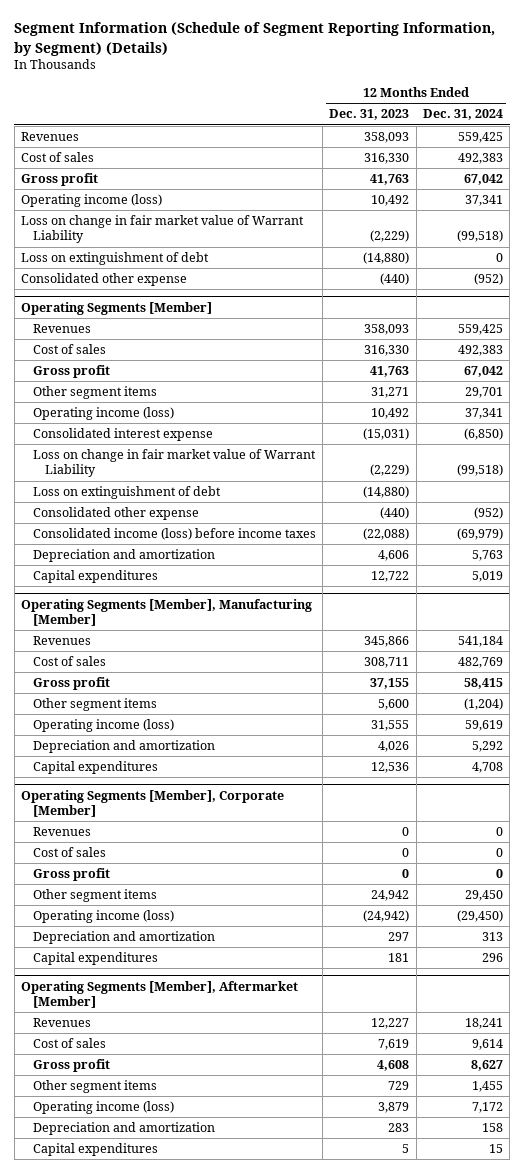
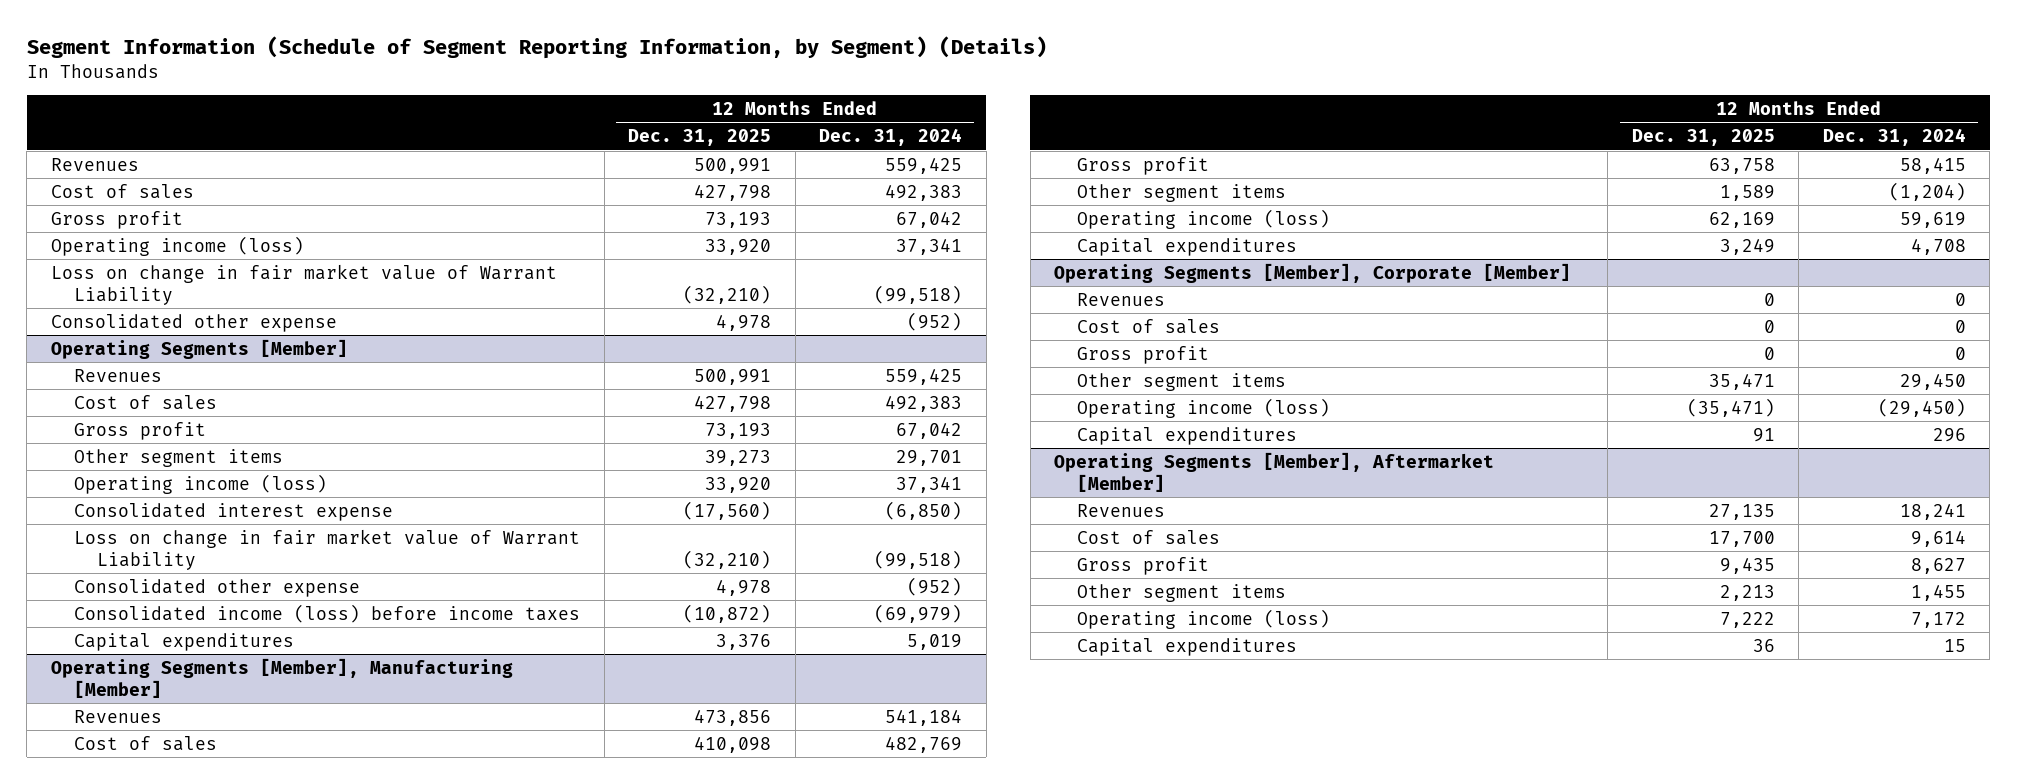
[329,109,410,121] Dec. 31, 2023 -> none
none -> [628,129,772,147] Dec. 31, 2025
[20,252,209,266] Loss on extinguishment of debt -> none
[32,486,221,500] Loss on extinguishment of debt -> none
[32,549,215,563] Depreciation and amortization -> none
[32,740,215,754] Depreciation and amortization -> none
[32,931,215,945] Depreciation and amortization -> none
[32,1122,215,1136] Depreciation and amortization -> none

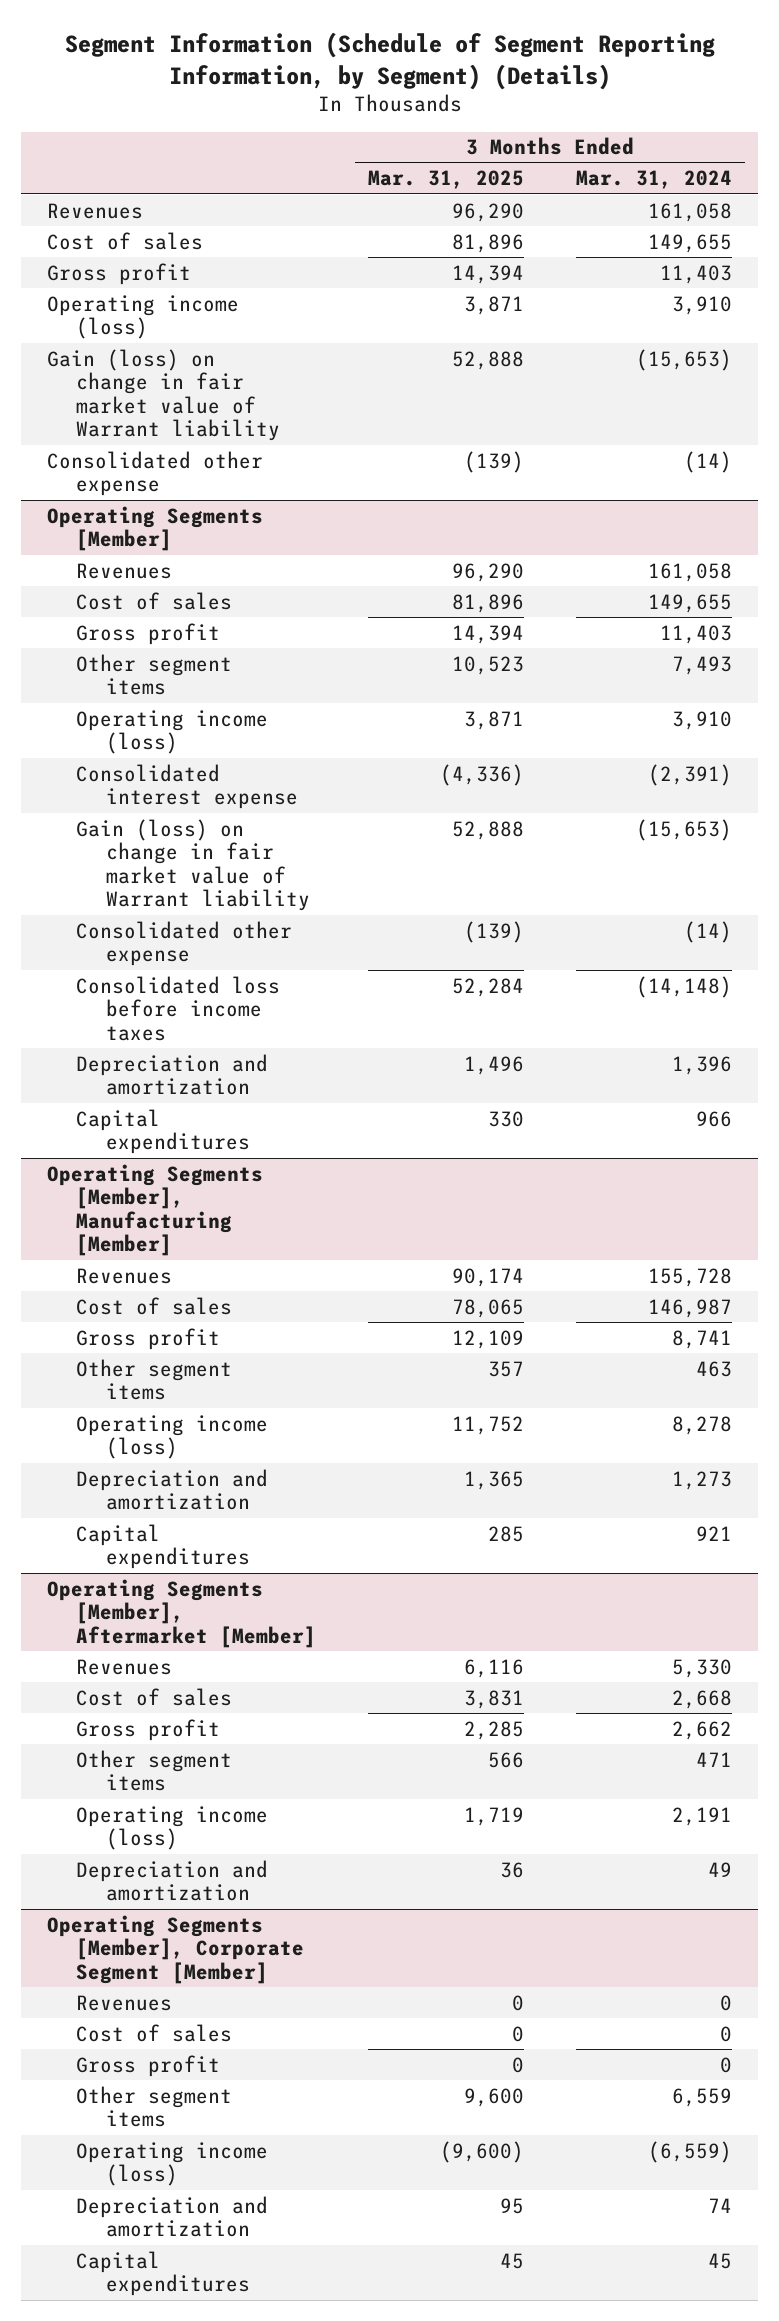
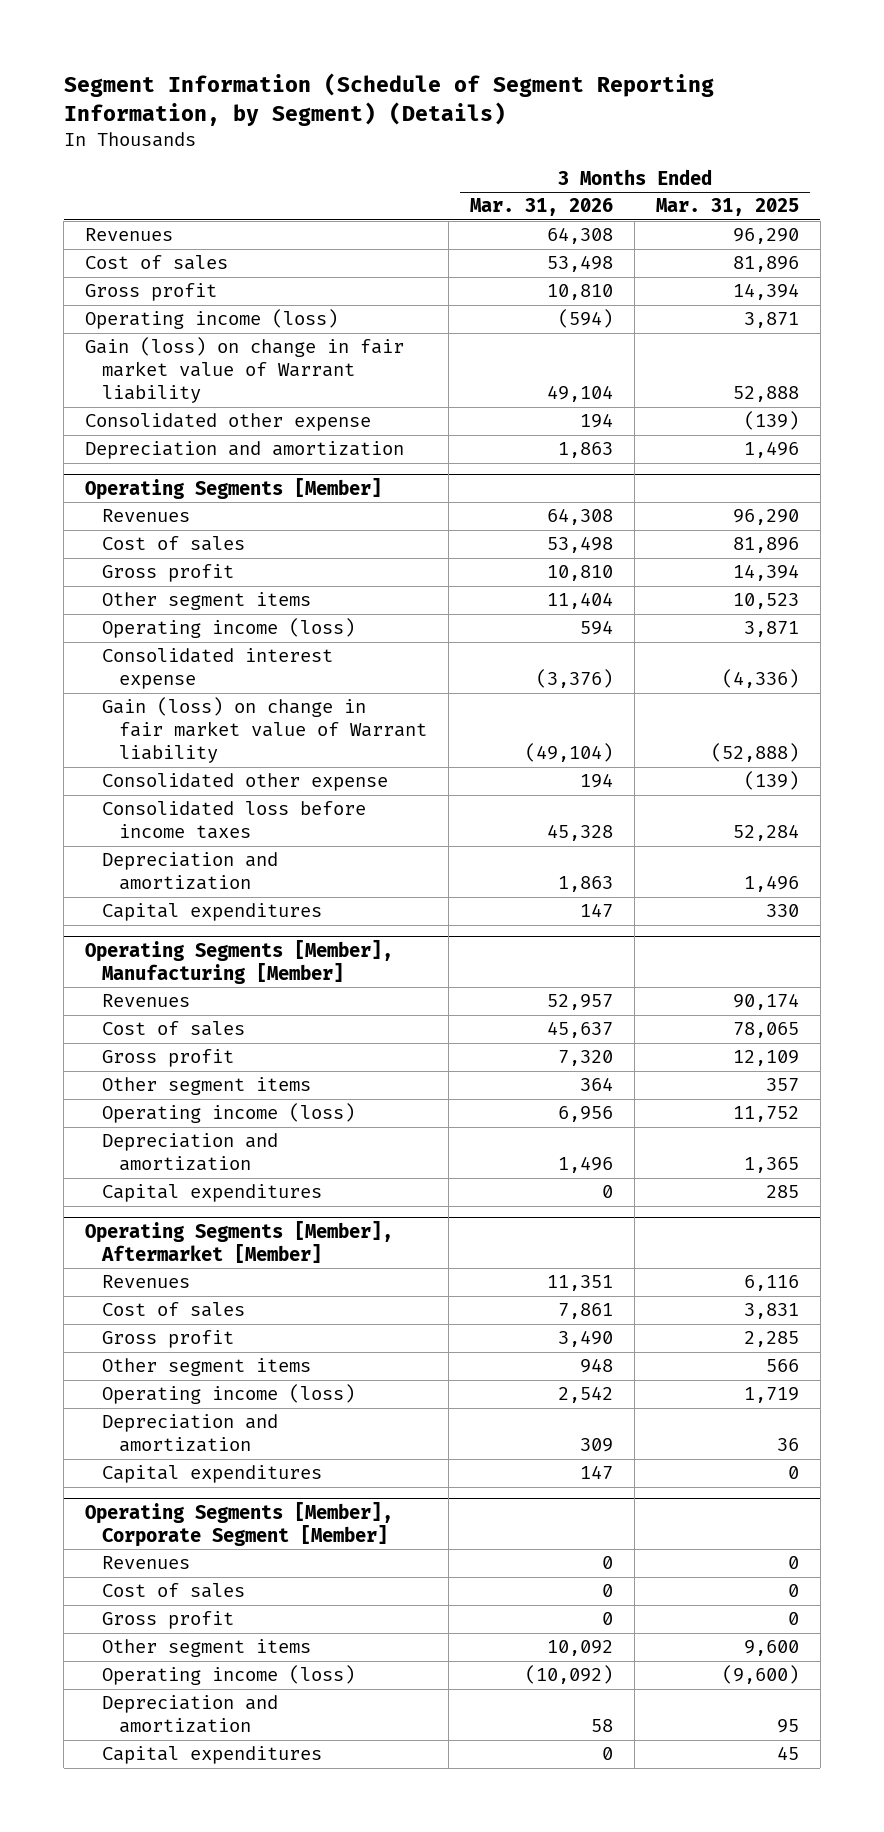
[576,170,733,190] Mar. 31, 2024 -> none
none -> [470,198,614,217] Mar. 31, 2026
none -> [85,441,405,460] Depreciation and amortization
[452,820,525,840] 52,888 -> [710,743,799,763] (52,888)
none -> [102,1465,323,1484] Capital expenditures

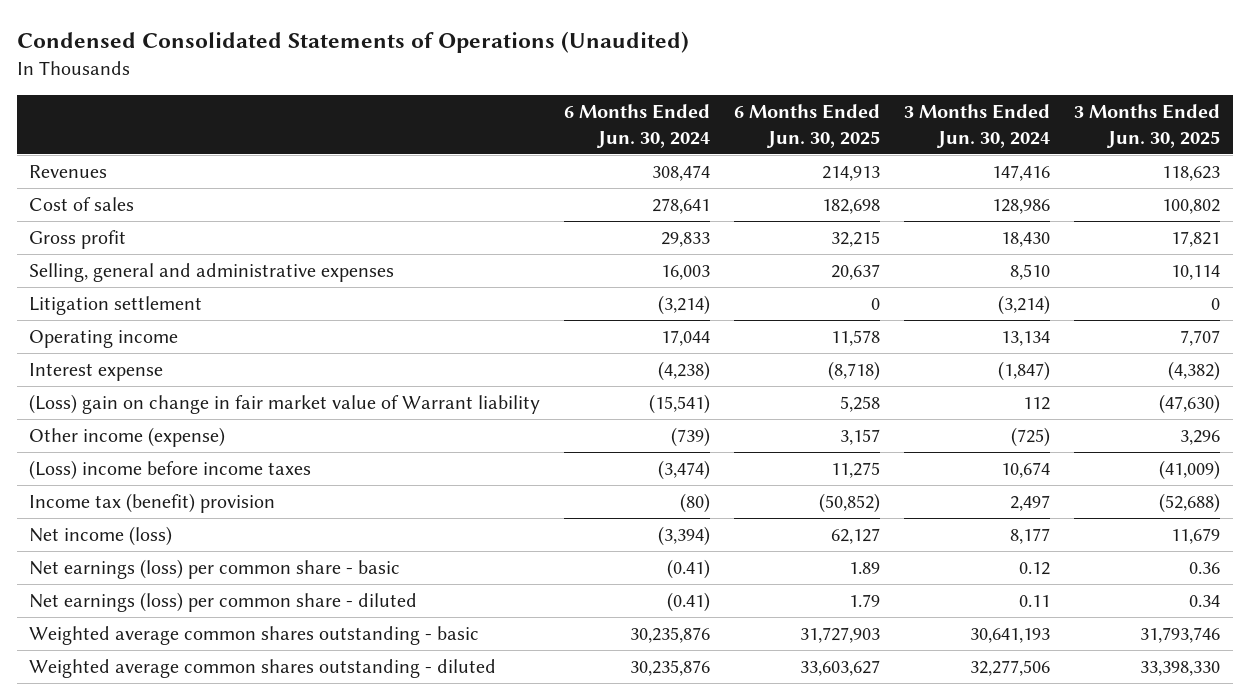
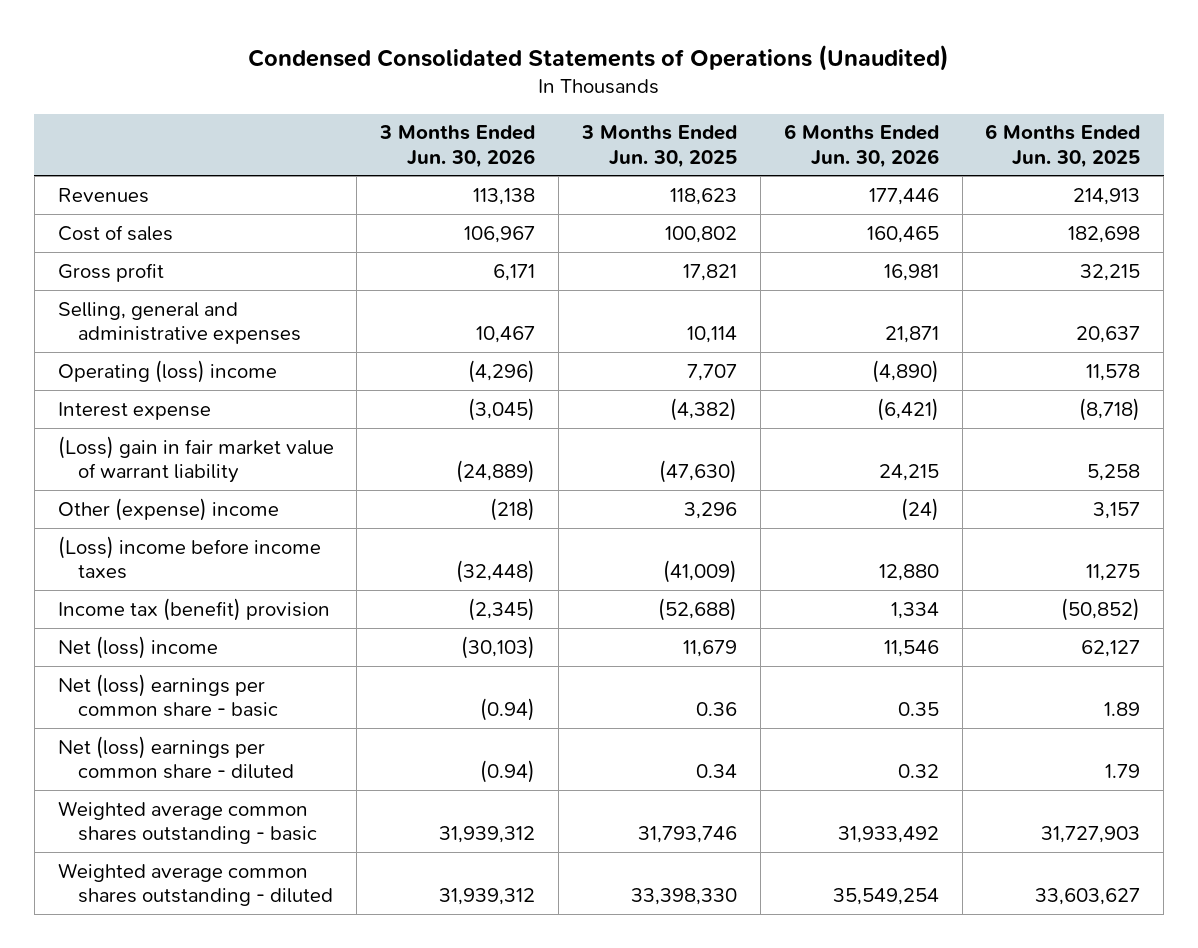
[563,104,710,148] 6 Months Ended Jun. 30, 2024 -> none
[904,104,1051,148] 3 Months Ended Jun. 30, 2024 -> none
none -> [379,125,536,168] 3 Months Ended Jun. 30, 2026
none -> [783,124,939,168] 6 Months Ended Jun. 30, 2026
[28,296,202,316] Litigation settlement -> none
[28,330,178,349] Operating income -> [57,359,277,383] Operating (loss) income
[28,394,540,415] (Loss) gain on change in fair market value of Warrant liability -> [57,435,334,483] (Loss) gain in fair market value of warrant liability
[28,427,225,448] Other income (expense) -> [57,497,279,521] Other (expense) income
[28,526,172,547] Net income (loss) -> [57,635,218,659] Net (loss) income
[28,559,400,580] Net earnings (loss) per common share - basic -> [57,673,279,717] Net (loss) earnings per common share - basic
[28,592,417,613] Net earnings (loss) per common share - diluted -> [57,735,295,779] Net (loss) earnings per common share - diluted

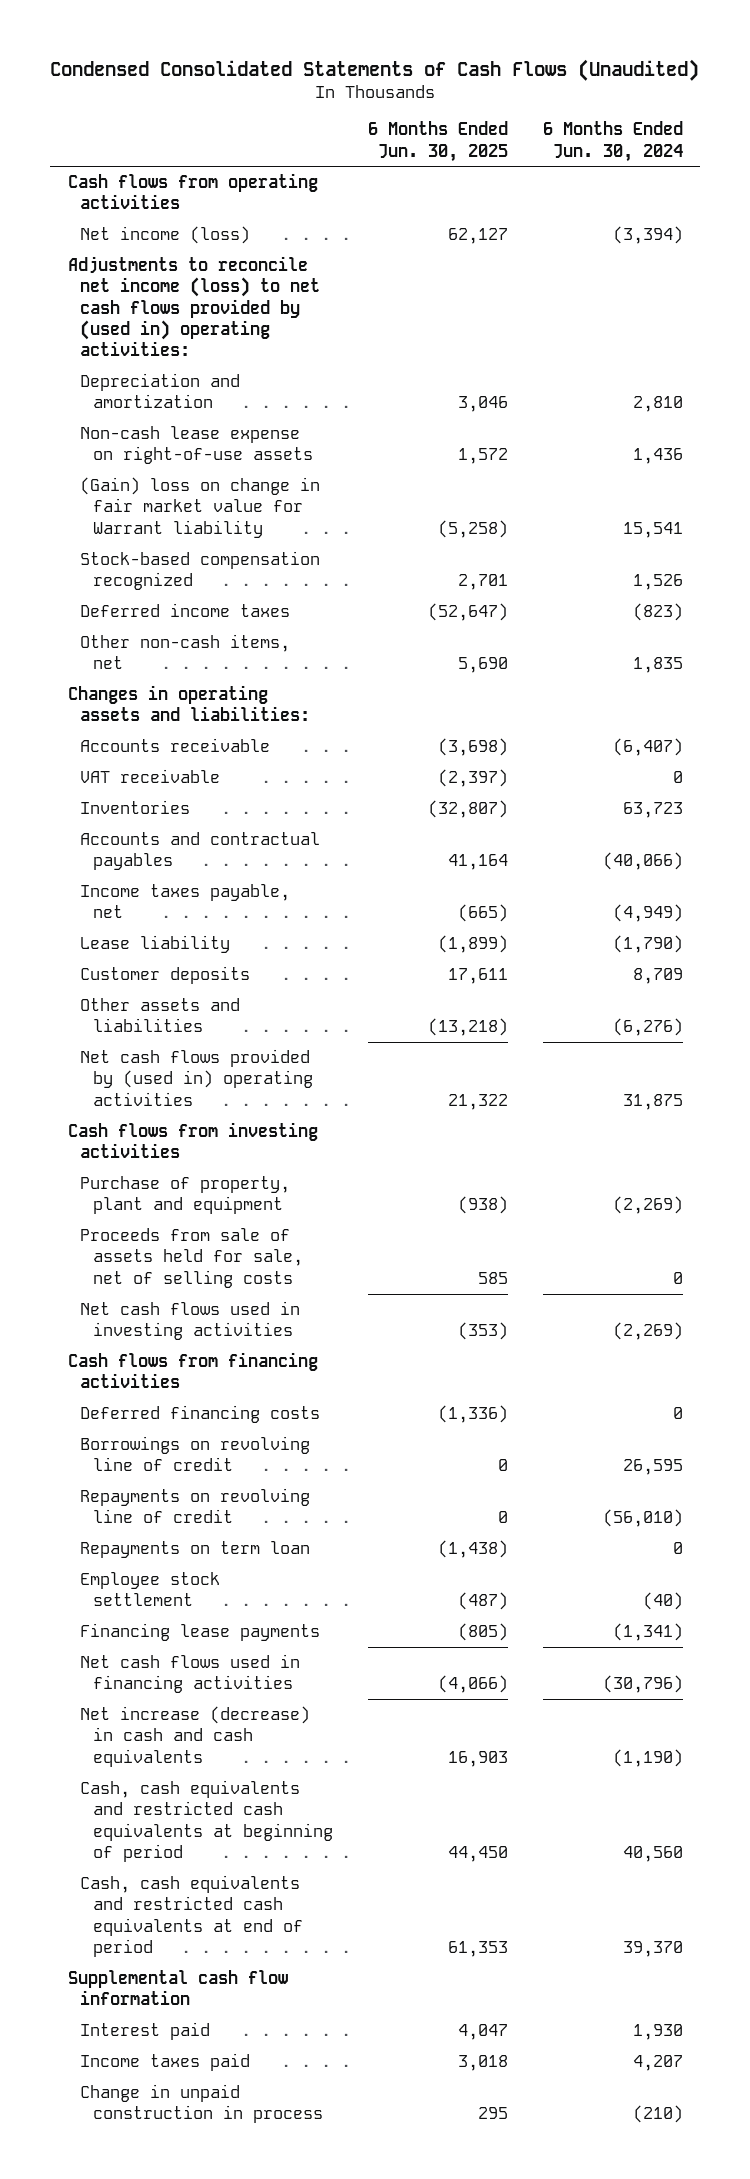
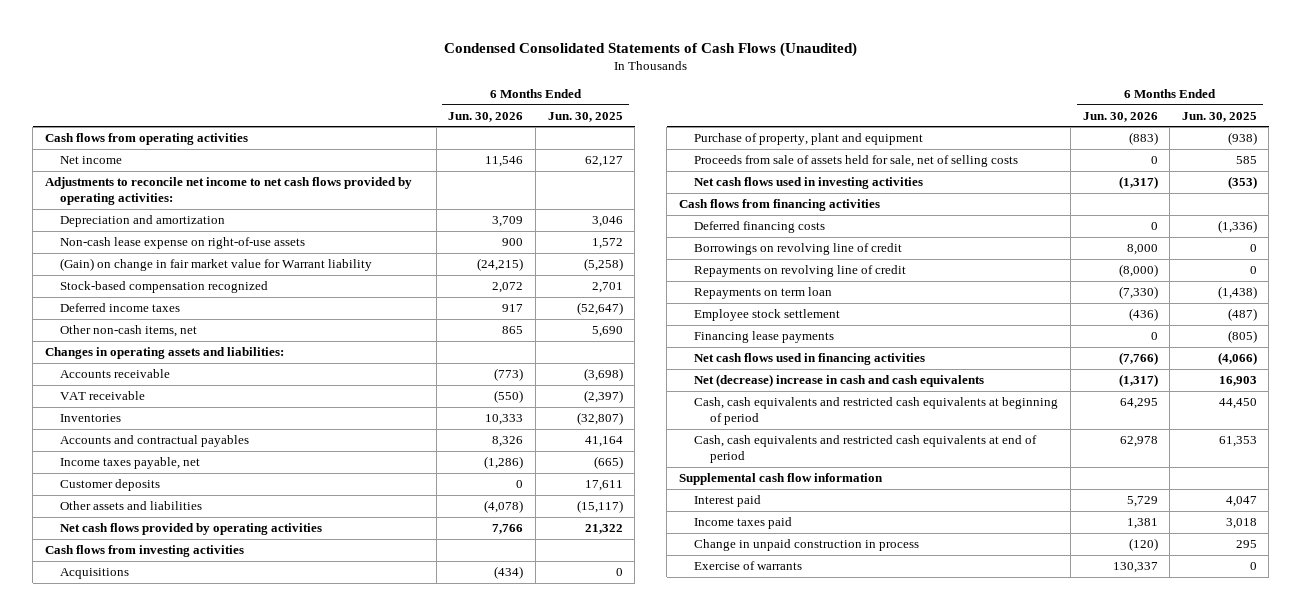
[542,121,683,162] 6 Months Ended Jun. 30, 2024 -> none
none -> [448,111,524,122] Jun. 30, 2026
[80,226,251,245] Net income (loss) -> [60,155,123,164] Net income
[67,256,321,356] Adjustments to reconcile net income (loss) to net cash flows provided by (used in) operating activities: -> [44,176,412,206] Adjustments to reconcile net income to net cash flows provided by operating activities:
[80,477,321,538] (Gain) loss on change in fair market value for Warrant liability -> [60,257,373,271] (Gain) on change in fair market value for Warrant liability
[80,935,231,954] Lease liability -> none
[427,1018,508,1037] (13,218) -> [576,499,623,513] (15,117)
[80,1049,314,1106] Net cash flows provided by (used in) operating activities -> [60,522,323,535] Net cash flows provided by operating activities
none -> [60,567,130,579] Acquisitions
[80,1706,311,1767] Net increase (decrease) in cash and cash equivalents -> [694,373,985,387] Net (decrease) increase in cash and cash equivalents
none -> [694,560,803,570] Exercise of warrants

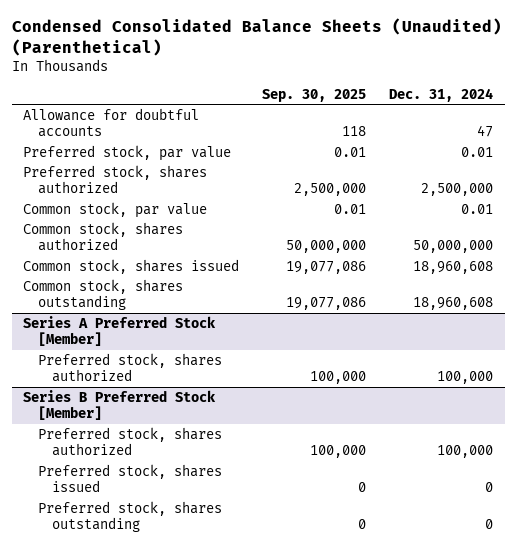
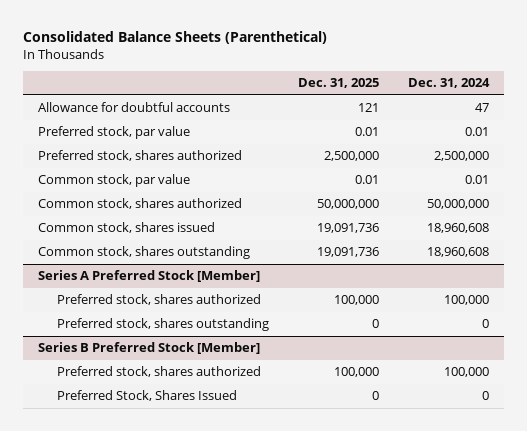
[11,18,502,57] Condensed Consolidated Balance Sheets (Unaudited) (Parenthetical) -> [23,31,328,45] Consolidated Balance Sheets (Parenthetical)
[262,89,367,103] Sep. 30, 2025 -> none
none -> [298,78,380,89] Dec. 31, 2025
none -> [57,318,270,332] Preferred stock, shares outstanding
[37,500,222,533] Preferred stock, shares outstanding -> none
[37,463,222,493] Preferred stock, shares issued -> [57,390,238,402] Preferred Stock, Shares Issued

